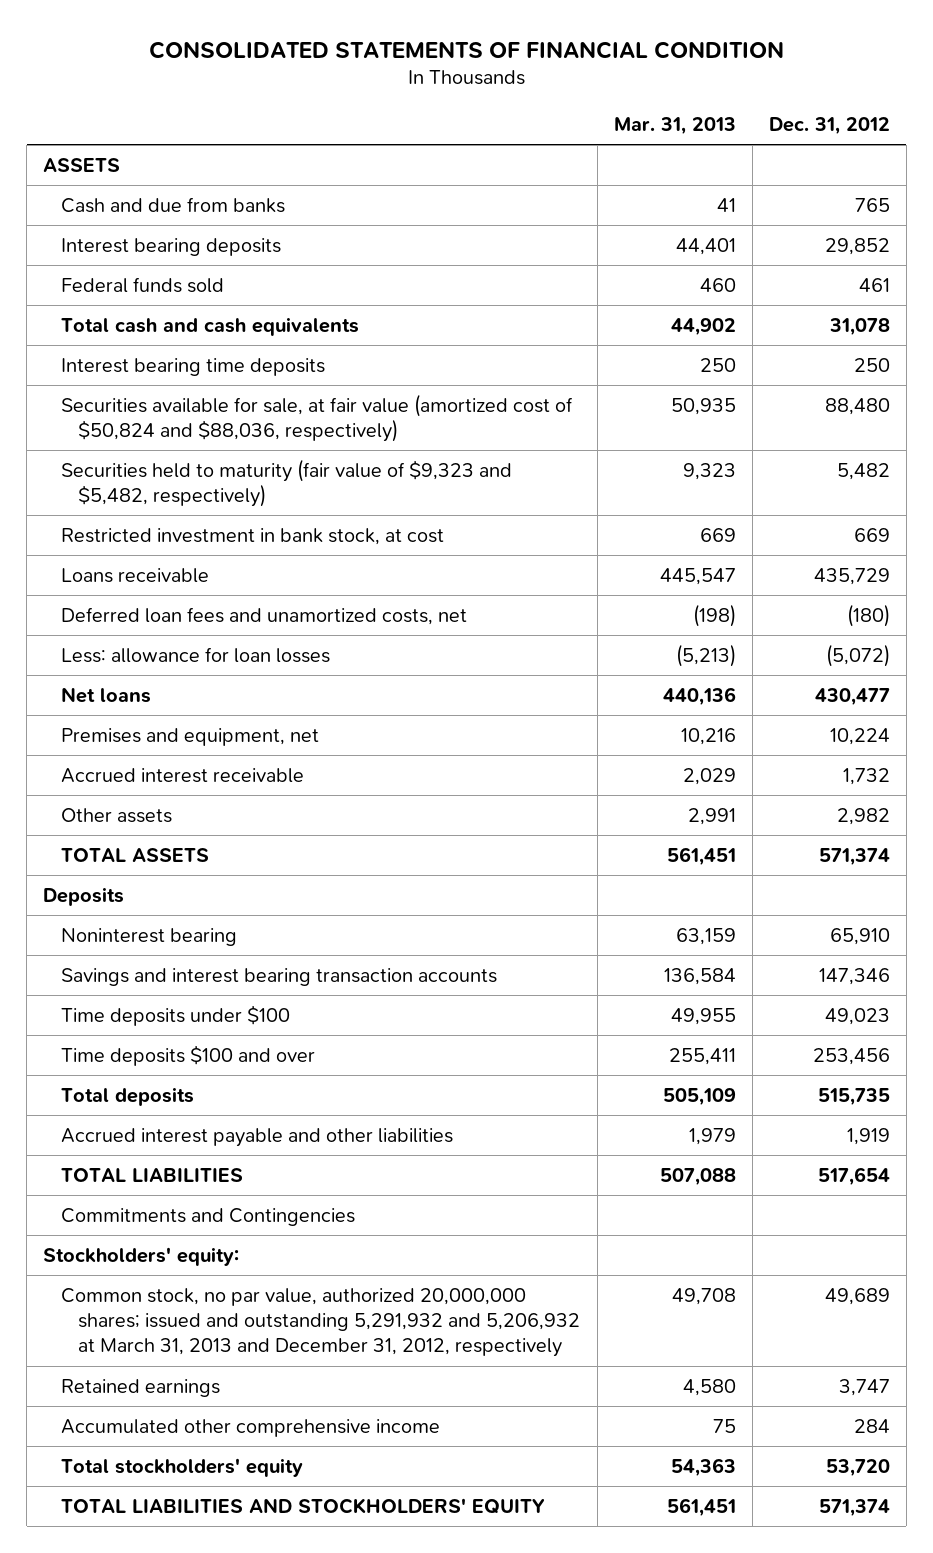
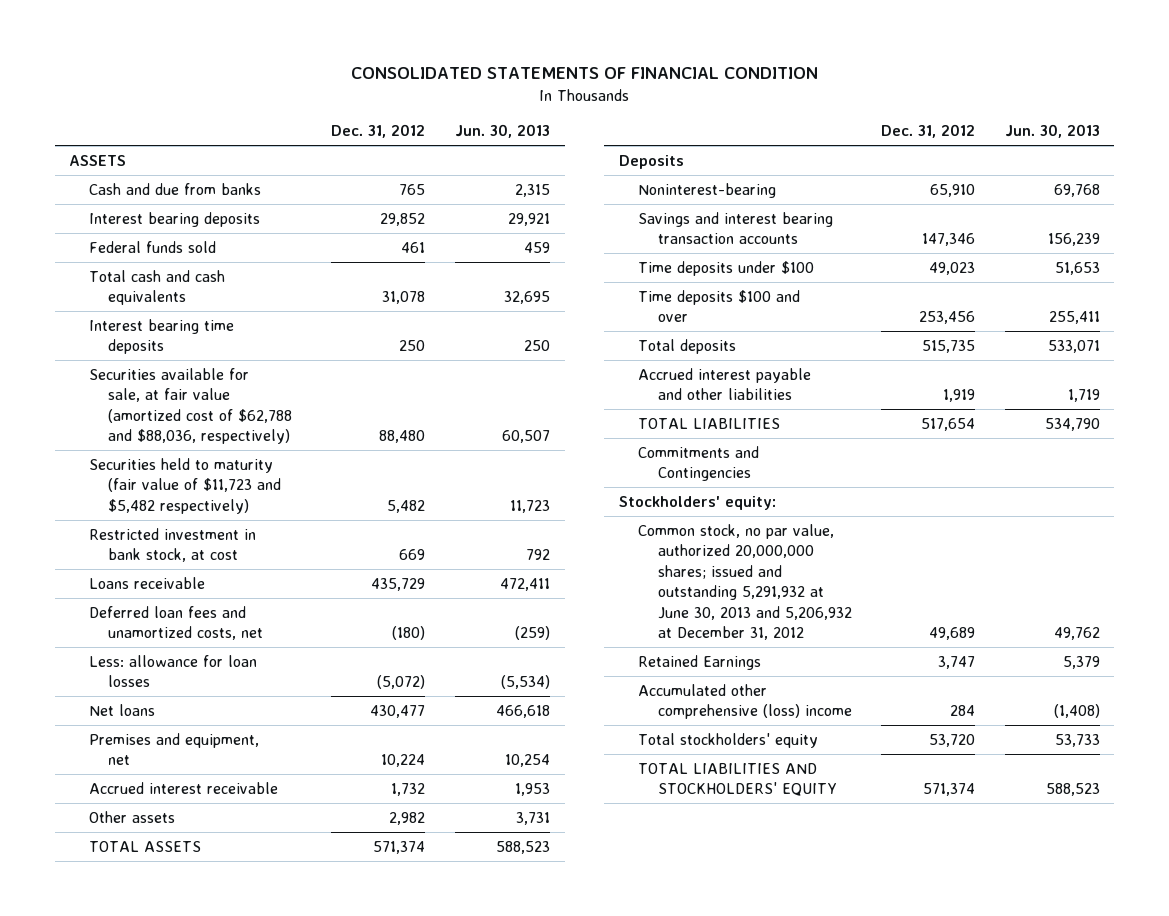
[613,116,736,135] Mar. 31, 2013 -> none
none -> [454,124,550,139] Jun. 30, 2013
[60,393,573,442] Securities available for sale, at fair value (amortized cost of $50,824 and $88,036, respectively) -> [88,367,292,445] Securities available for sale, at fair value (amortized cost of $62,788 and $88,036, respectively)
[60,458,512,507] Securities held to maturity (fair value of $9,323 and $5,482, respectively) -> [88,457,281,514] Securities held to maturity (fair value of $11,723 and $5,482 respectively)
[60,927,237,946] Noninterest bearing -> [638,182,777,198] Noninterest-bearing
[60,1287,581,1358] Common stock, no par value, authorized 20,000,000 shares; issued and outstanding 5,291,932 and 5,206,932 at March 31, 2013 and December 31, 2012, respectively -> [638,523,852,641] Common stock, no par value, authorized 20,000,000 shares; issued and outstanding 5,291,932 at June 30, 2013 and 5,206,932 at December 31, 2012
[60,1378,220,1397] Retained earnings -> [638,654,762,670] Retained Earnings
[60,1418,440,1437] Accumulated other comprehensive income -> [638,683,852,720] Accumulated other comprehensive (loss) income

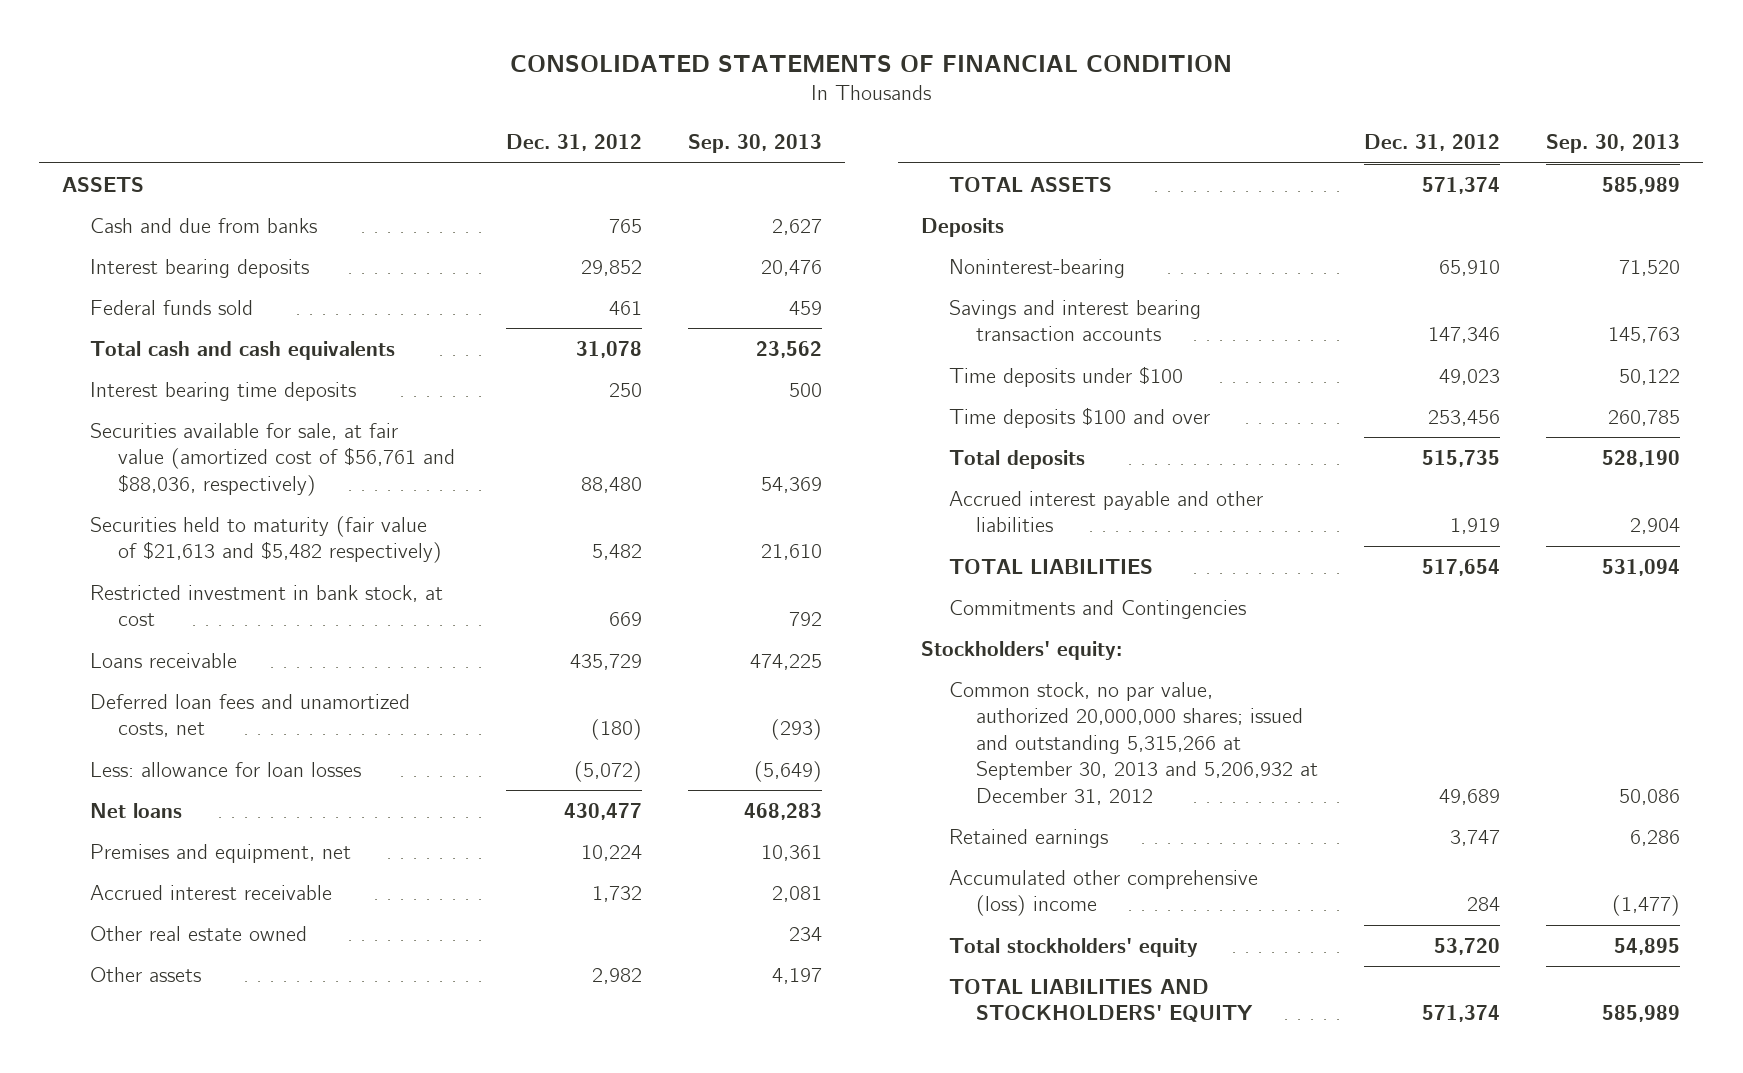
[454,124,550,139] Jun. 30, 2013 -> none
none -> [688,134,823,154] Sep. 30, 2013
[88,367,292,445] Securities available for sale, at fair value (amortized cost of $62,788 and $88,036, respectively) -> [90,422,456,496] Securities available for sale, at fair value (amortized cost of $56,761 and $88,036, respectively)
[88,457,281,514] Securities held to maturity (fair value of $11,723 and $5,482 respectively) -> [90,515,443,564] Securities held to maturity (fair value of $21,613 and $5,482 respectively)
none -> [90,925,308,941] Other real estate owned
[638,523,852,641] Common stock, no par value, authorized 20,000,000 shares; issued and outstanding 5,291,932 at June 30, 2013 and 5,206,932 at December 31, 2012 -> [948,681,1319,805] Common stock, no par value, authorized 20,000,000 shares; issued and outstanding 5,315,266 at September 30, 2013 and 5,206,932 at December 31, 2012
[638,654,762,670] Retained Earnings -> [948,828,1108,848] Retained earnings

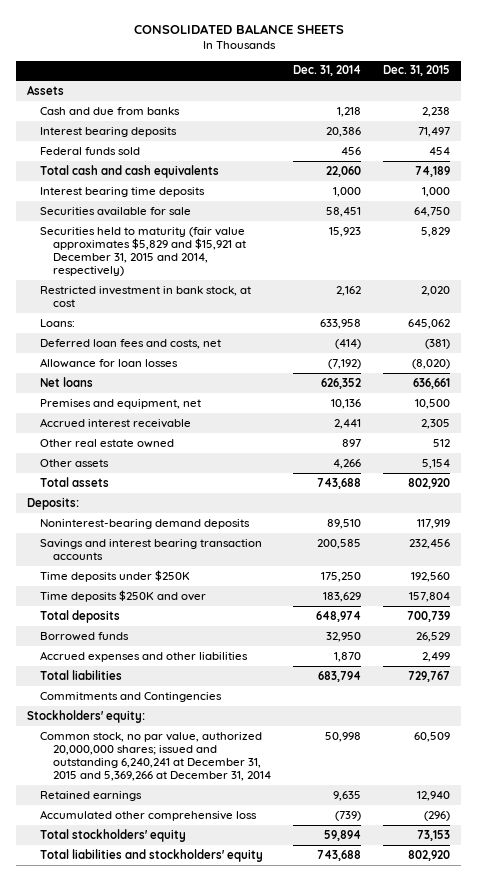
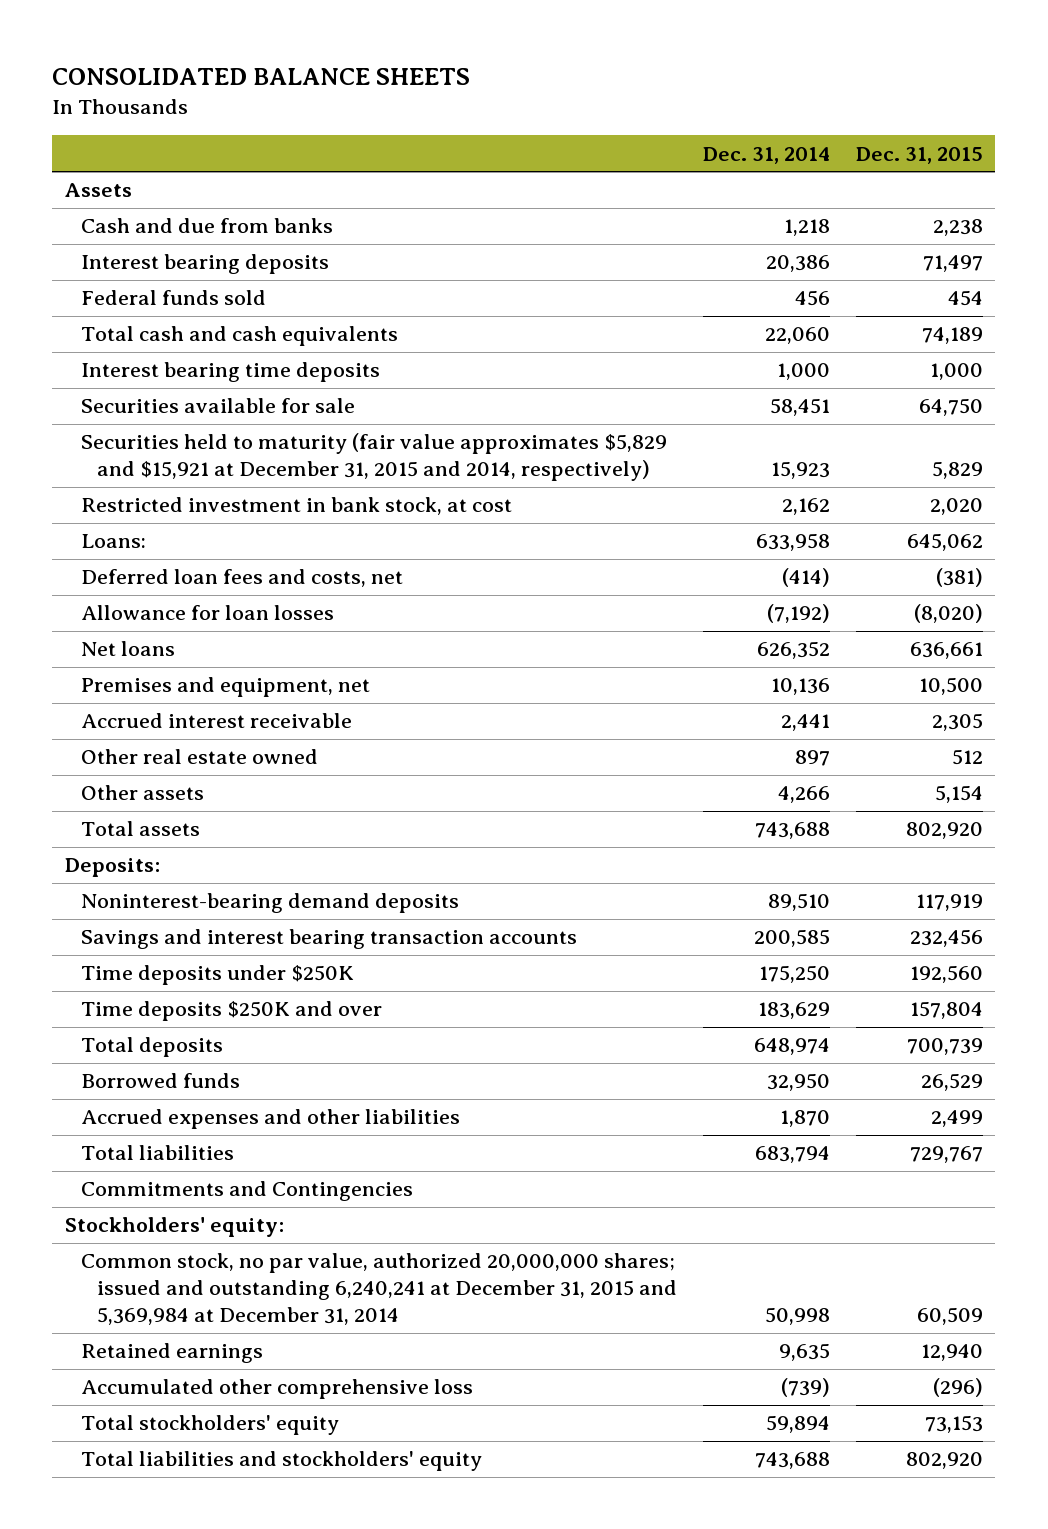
[40,731,271,782] Common stock, no par value, authorized 20,000,000 shares; issued and outstanding 6,240,241 at December 31, 2015 and 5,369,266 at December 31, 2014 -> [81,1253,678,1326] Common stock, no par value, authorized 20,000,000 shares; issued and outstanding 6,240,241 at December 31, 2015 and 5,369,984 at December 31, 2014

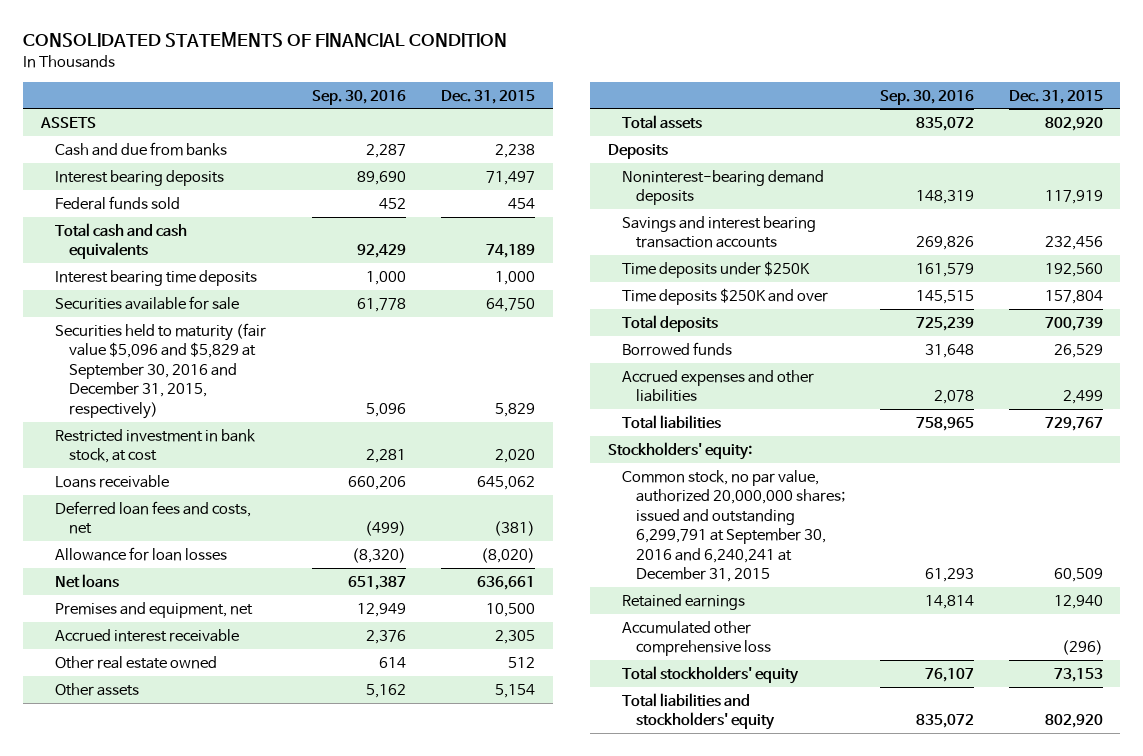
[52,68,471,86] CONSOLIDATED BALANCE SHEETS -> [23,32,508,48] CONSOLIDATED STATEMENTS OF FINANCIAL CONDITION
[702,146,830,164] Dec. 31, 2014 -> none
none -> [312,89,407,105] Sep. 30, 2016
[65,183,133,198] Assets -> [39,116,96,128] ASSETS
[81,433,668,482] Securities held to maturity (fair value approximates $5,829 and $15,921 at December 31, 2015 and 2014, respectively) -> [54,322,266,419] Securities held to maturity (fair value $5,096 and $5,829 at September 30, 2016 and December 31, 2015, respectively)
[81,534,147,549] Loans: -> [54,474,169,488] Loans receivable
[65,858,161,878] Deposits: -> [607,143,668,159] Deposits
[81,1181,414,1202] Commitments and Contingencies -> none
[81,1253,678,1326] Common stock, no par value, authorized 20,000,000 shares; issued and outstanding 6,240,241 at December 31, 2015 and 5,369,984 at December 31, 2014 -> [621,469,845,583] Common stock, no par value, authorized 20,000,000 shares; issued and outstanding 6,299,791 at September 30, 2016 and 6,240,241 at December 31, 2015

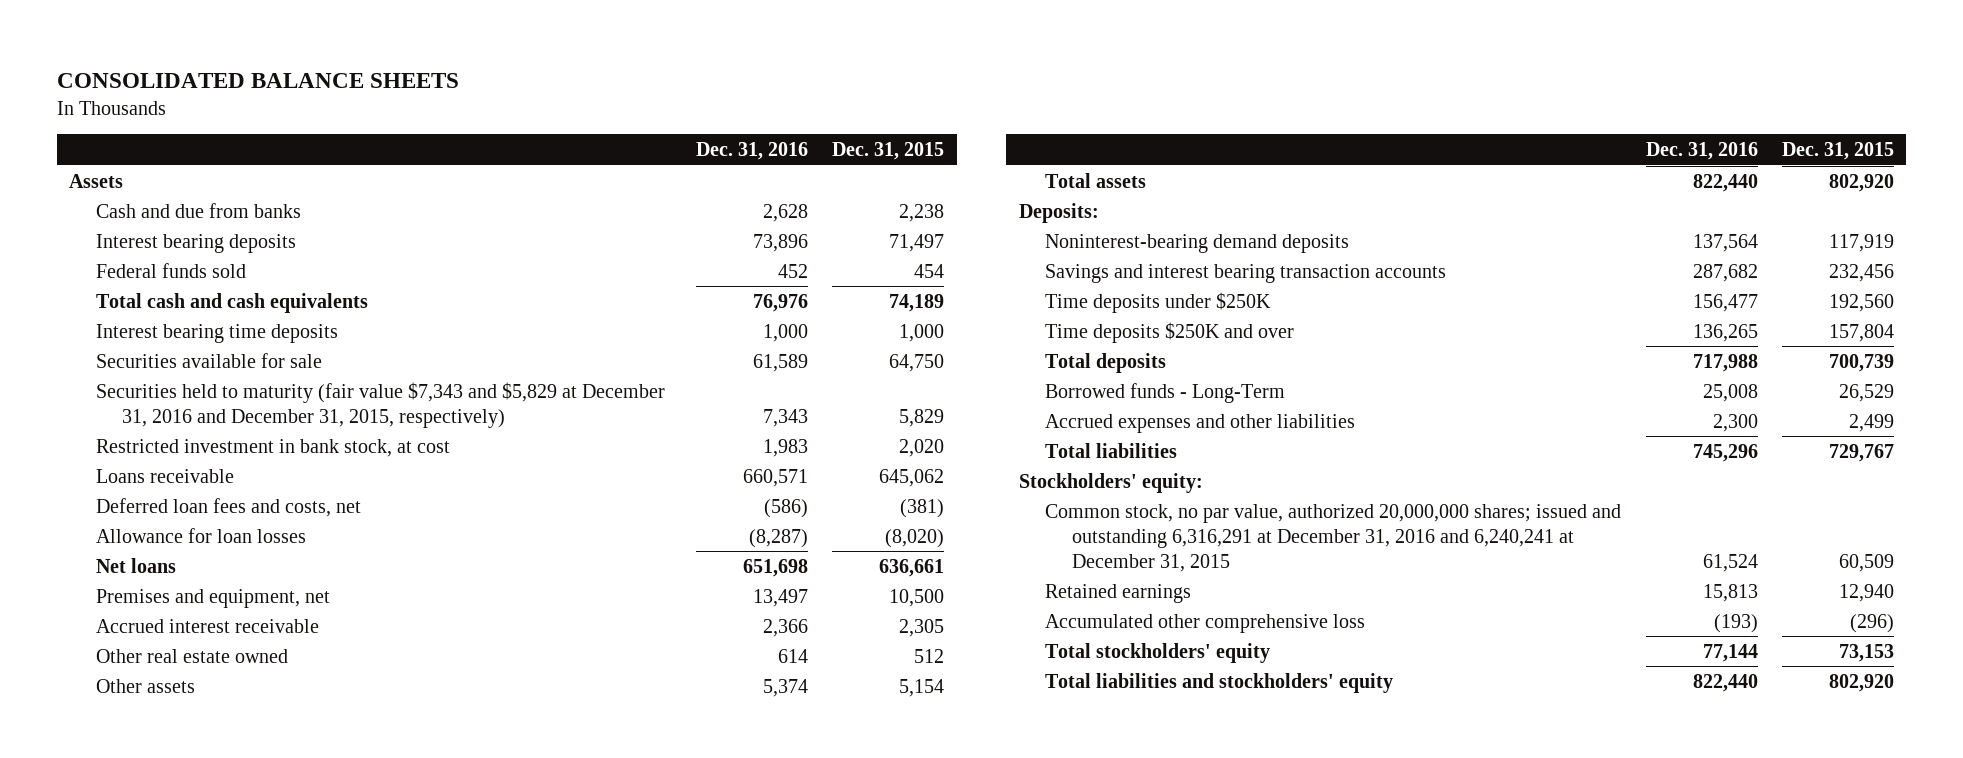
[23,32,508,48] CONSOLIDATED STATEMENTS OF FINANCIAL CONDITION -> [56,72,459,88] CONSOLIDATED BALANCE SHEETS
[312,89,407,105] Sep. 30, 2016 -> none
none -> [695,142,808,161] Dec. 31, 2016
[39,116,96,128] ASSETS -> [68,173,123,188] Assets
[54,322,266,419] Securities held to maturity (fair value $5,096 and $5,829 at September 30, 2016 and December 31, 2015, respectively) -> [95,381,665,428] Securities held to maturity (fair value $7,343 and $5,829 at December 31, 2016 and December 31, 2015, respectively)
[607,143,668,159] Deposits -> [1018,202,1099,223] Deposits:
[621,341,732,356] Borrowed funds -> [1045,382,1286,403] Borrowed funds - Long-Term
[621,469,845,583] Common stock, no par value, authorized 20,000,000 shares; issued and outstanding 6,299,791 at September 30, 2016 and 6,240,241 at December 31, 2015 -> [1045,503,1622,572] Common stock, no par value, authorized 20,000,000 shares; issued and outstanding 6,316,291 at December 31, 2016 and 6,240,241 at December 31, 2015

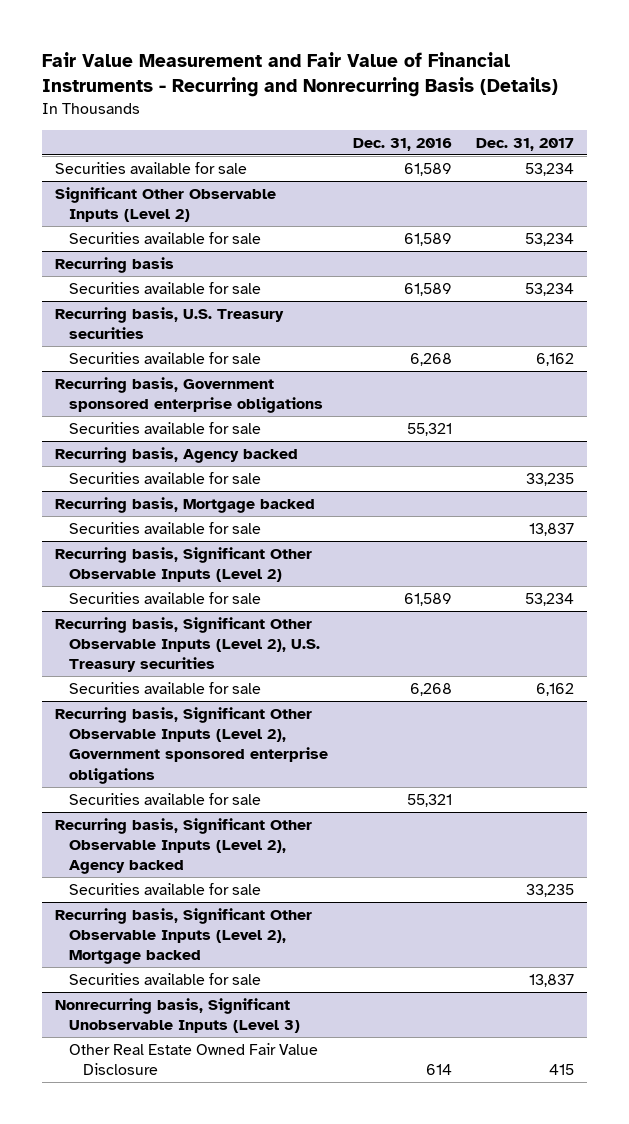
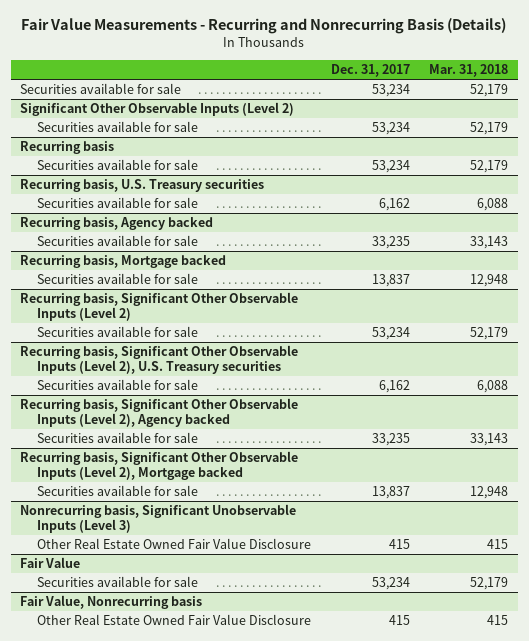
[42,52,559,98] Fair Value Measurement and Fair Value of Financial Instruments - Recurring and Nonrecurring Basis (Details) -> [21,18,507,35] Fair Value Measurements - Recurring and Nonrecurring Basis (Details)
[352,137,452,151] Dec. 31, 2016 -> none
none -> [429,64,509,78] Mar. 31, 2018
[54,376,323,414] Recurring basis, Government sponsored enterprise obligations -> none
[68,421,261,434] Securities available for sale -> none
[54,706,328,784] Recurring basis, Significant Other Observable Inputs (Level 2), Government sponsored enterprise obligations -> none
[68,792,261,805] Securities available for sale -> none
none -> [20,557,81,569] Fair Value
none -> [37,576,199,588] Securities available for sale
none -> [20,595,203,610] Fair Value, Nonrecurring basis
none -> [37,614,312,626] Other Real Estate Owned Fair Value Disclosure

